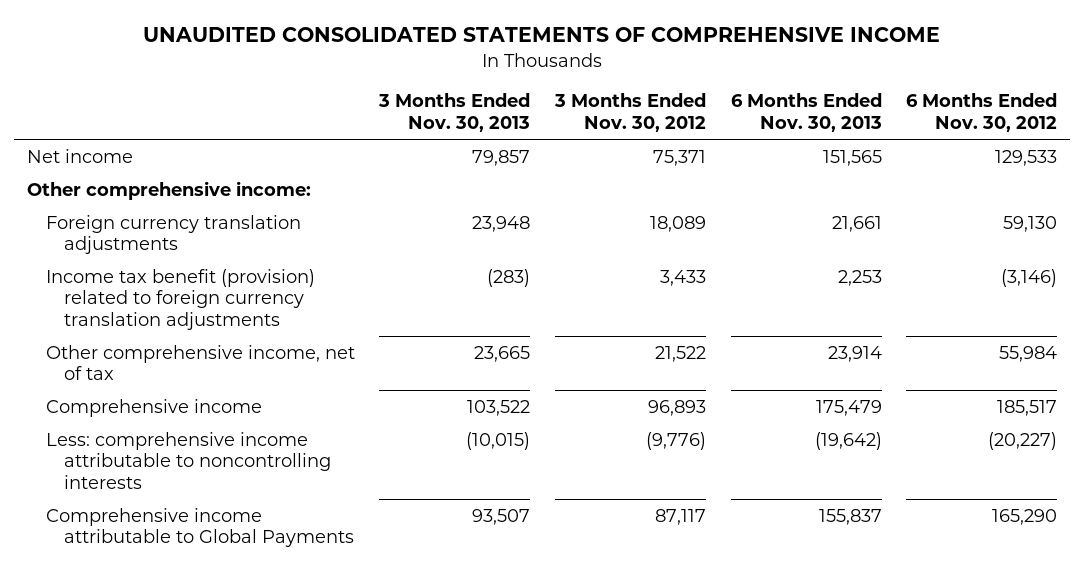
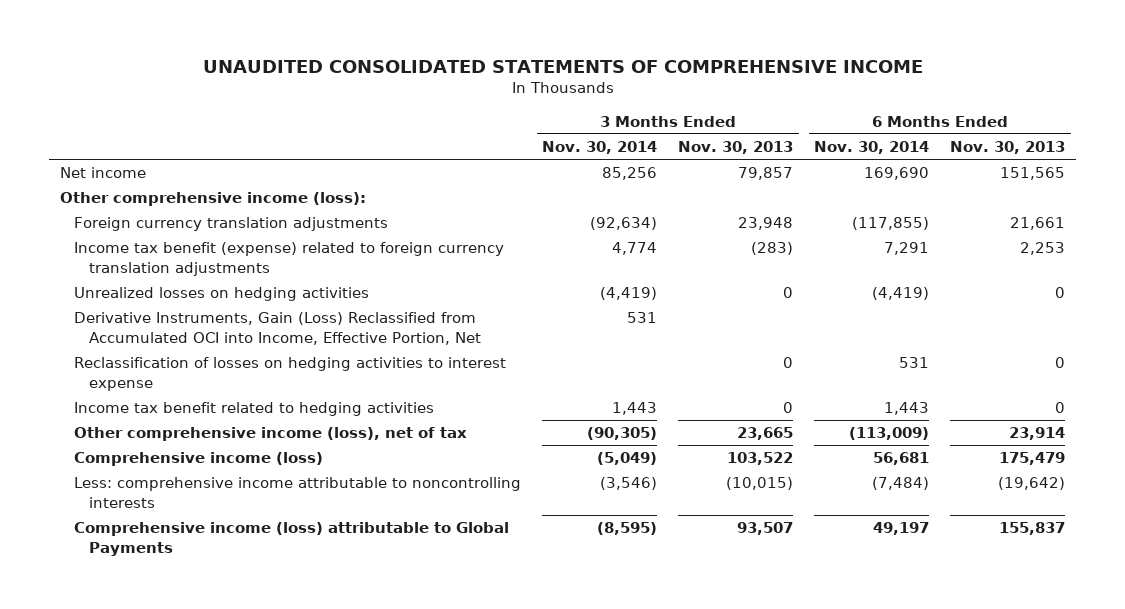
[553,93,706,133] 3 Months Ended Nov. 30, 2012 -> none
[906,93,1058,133] 6 Months Ended Nov. 30, 2012 -> none
none -> [542,141,658,155] Nov. 30, 2014
none -> [814,141,930,155] Nov. 30, 2014
[26,180,311,200] Other comprehensive income: -> [59,192,366,207] Other comprehensive income (loss):
[45,268,315,331] Income tax benefit (provision) related to foreign currency translation adjustments -> [74,242,505,276] Income tax benefit (expense) related to foreign currency translation adjustments
none -> [74,287,370,302] Unrealized losses on hedging activities
none -> [74,312,482,345] Derivative Instruments, Gain (Loss) Reclassified from Accumulated OCI into Income, Effective Portion, Net
none -> [74,357,507,391] Reclassification of losses on hedging activities to interest expense
none -> [74,402,435,417] Income tax benefit related to hedging activities
[45,344,355,381] Other comprehensive income, net of tax -> [74,427,468,442] Other comprehensive income (loss), net of tax
[45,398,262,417] Comprehensive income -> [74,452,324,467] Comprehensive income (loss)
[45,507,355,548] Comprehensive income attributable to Global Payments -> [74,522,510,556] Comprehensive income (loss) attributable to Global Payments

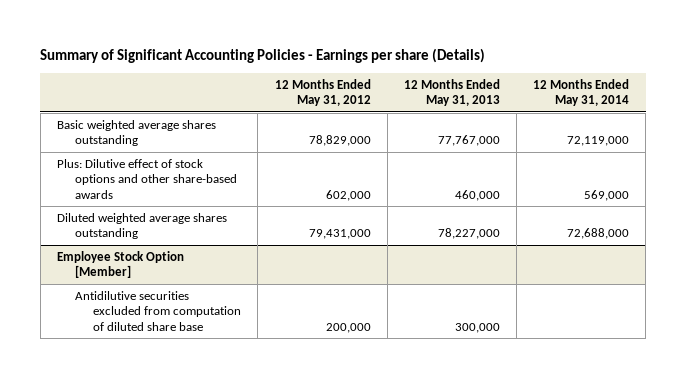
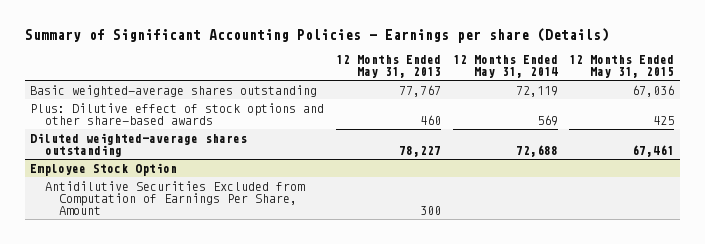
[274,78,371,107] 12 Months Ended May 31, 2012 -> none
none -> [569,54,675,78] 12 Months Ended May 31, 2015
[56,119,216,147] Basic weighted average shares outstanding -> [30,84,318,97] Basic weighted-average shares outstanding
[437,135,500,147] 77,767,000 -> [399,84,442,97] 77,767
[567,136,630,147] 72,119,000 -> [515,85,558,97] 72,119
[454,189,500,201] 460,000 -> [420,114,442,125] 460
[584,189,630,201] 569,000 -> [536,114,558,126] 569
[56,212,227,240] Diluted weighted average shares outstanding -> [30,132,248,157] Diluted weighted-average shares outstanding
[437,228,500,240] 78,227,000 -> [399,145,442,157] 78,227
[567,228,630,240] 72,688,000 -> [515,144,558,157] 72,688
[56,250,184,279] Employee Stock Option [Member] -> [30,162,178,176] Employee Stock Option
[75,290,242,331] Antidilutive securities excluded from computation of diluted share base -> [44,180,305,215] Antidilutive Securities Excluded from Computation of Earnings Per Share, Amount
[454,322,500,333] 300,000 -> [420,205,442,215] 300

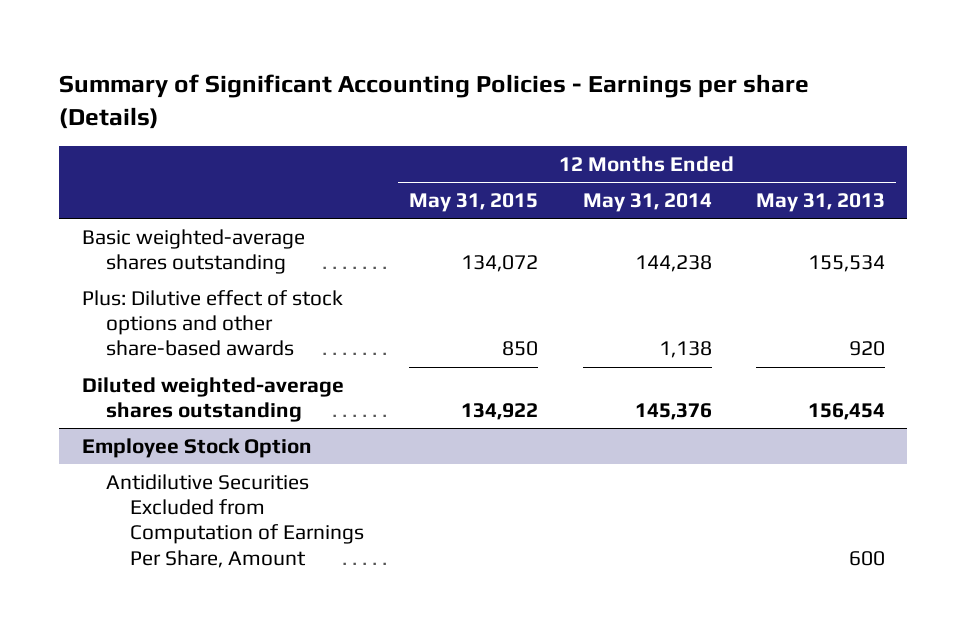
[399,84,442,97] 77,767 -> [808,255,886,273] 155,534
[515,85,558,97] 72,119 -> [634,255,712,273] 144,238
[632,84,675,97] 67,036 -> [461,255,539,273] 134,072
[420,114,442,125] 460 -> [849,341,886,357] 920
[536,114,558,126] 569 -> [658,341,712,359] 1,138
[653,115,675,125] 425 -> [502,341,539,357] 850
[399,145,442,157] 78,227 -> [808,403,886,421] 156,454
[515,144,558,157] 72,688 -> [634,403,712,421] 145,376
[632,144,675,157] 67,461 -> [461,403,539,421] 134,922
[420,205,442,215] 300 -> [849,550,886,566] 600

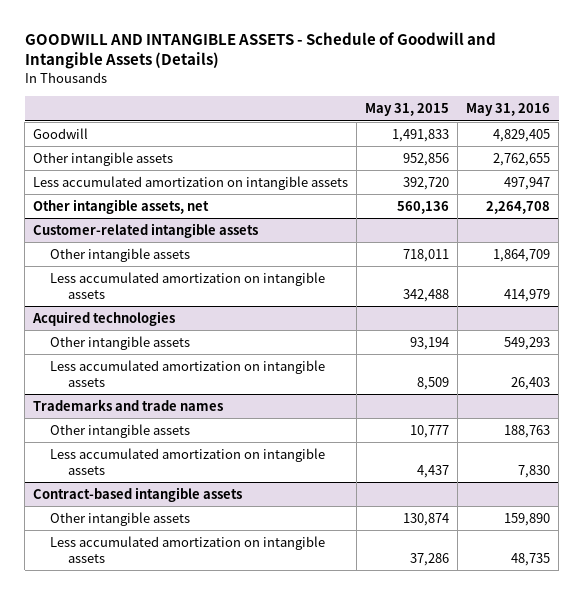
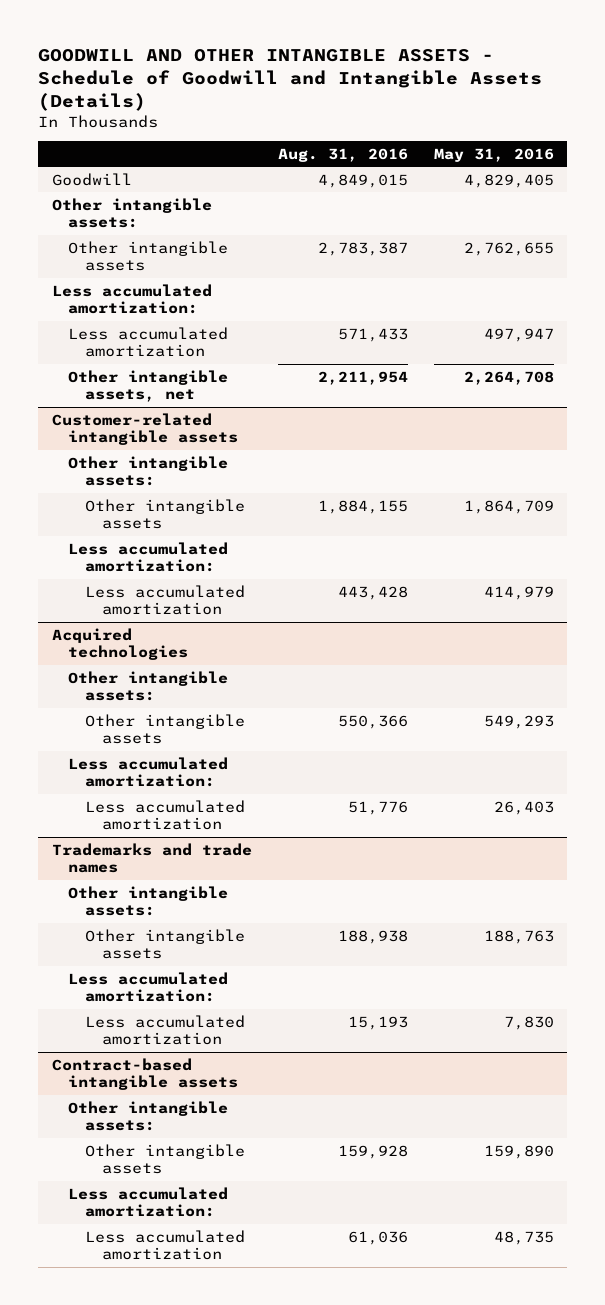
[24,32,496,70] GOODWILL AND INTANGIBLE ASSETS - Schedule of Goodwill and Intangible Assets (Details) -> [38,49,543,111] GOODWILL AND OTHER INTANGIBLE ASSETS - Schedule of Goodwill and Intangible Assets (Details)
[365,103,450,117] May 31, 2015 -> none
none -> [277,148,408,163] Aug. 31, 2016
none -> [51,197,212,229] Other intangible assets:
none -> [51,283,212,315] Less accumulated amortization:
[33,176,349,191] Less accumulated amortization on intangible assets -> [68,326,229,358] Less accumulated amortization
none -> [68,455,229,487] Other intangible assets:
none -> [68,541,229,573] Less accumulated amortization:
[50,272,326,299] Less accumulated amortization on intangible assets -> [84,584,245,616] Less accumulated amortization
none -> [68,670,229,702] Other intangible assets:
none -> [68,756,229,788] Less accumulated amortization:
[50,360,326,387] Less accumulated amortization on intangible assets -> [84,799,245,831] Less accumulated amortization
none -> [68,885,229,917] Other intangible assets:
none -> [68,971,229,1003] Less accumulated amortization:
[50,448,326,475] Less accumulated amortization on intangible assets -> [84,1014,245,1046] Less accumulated amortization
none -> [68,1100,229,1132] Other intangible assets:
none -> [68,1186,229,1218] Less accumulated amortization:
[50,536,326,563] Less accumulated amortization on intangible assets -> [84,1229,245,1261] Less accumulated amortization

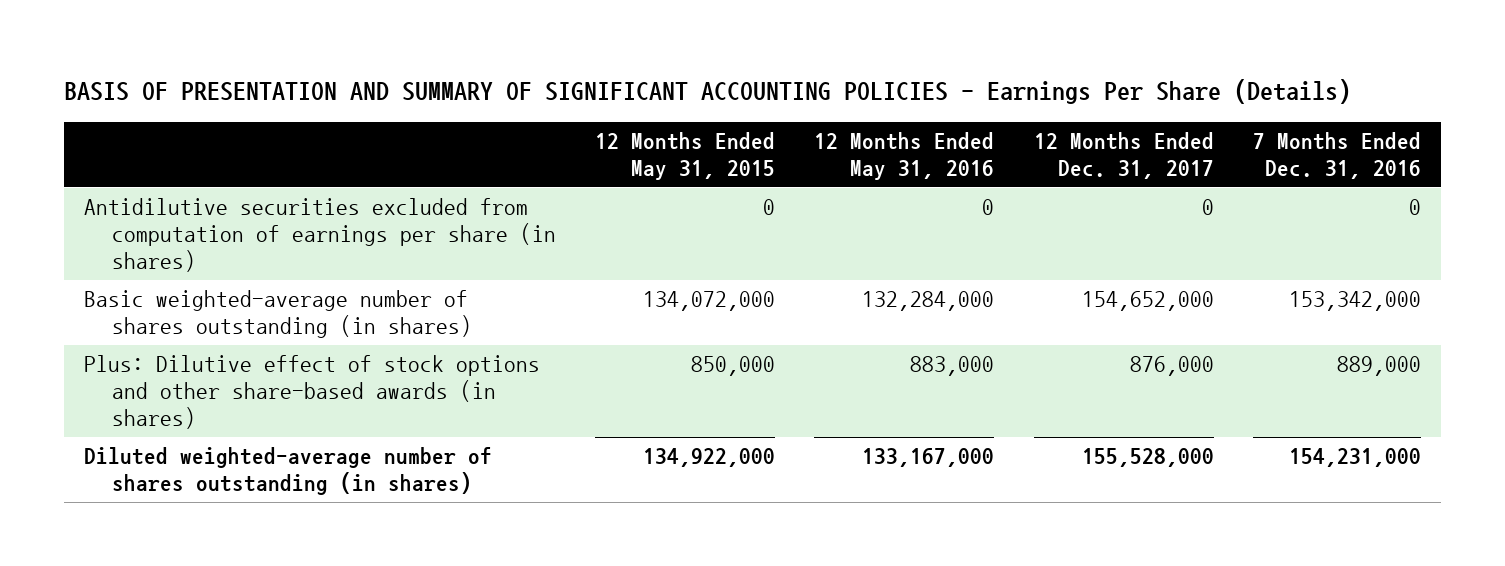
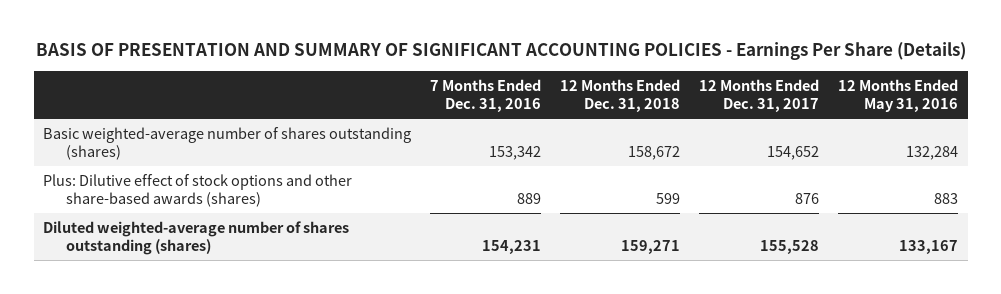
[595,132,776,181] 12 Months Ended May 31, 2015 -> none
none -> [560,78,681,112] 12 Months Ended Dec. 31, 2018
[83,198,556,273] Antidilutive securities excluded from computation of earnings per share (in shares) -> none
[83,290,472,339] Basic weighted-average number of shares outstanding (in shares) -> [43,126,412,160] Basic weighted-average number of shares outstanding (shares)
[862,291,995,312] 132,284,000 -> [906,145,959,160] 132,284
[1081,291,1214,312] 154,652,000 -> [767,145,820,160] 154,652
[1289,291,1422,312] 153,342,000 -> [489,145,542,160] 153,342
[83,355,540,430] Plus: Dilutive effect of stock options and other share-based awards (in shares) -> [43,173,353,207] Plus: Dilutive effect of stock options and other share-based awards (shares)
[910,356,995,377] 883,000 -> [934,192,959,204] 883
[1129,356,1214,377] 876,000 -> [795,192,820,204] 876
[1337,356,1422,377] 889,000 -> [517,192,542,204] 889
[83,447,492,496] Diluted weighted-average number of shares outstanding (in shares) -> [43,220,350,255] Diluted weighted-average number of shares outstanding (shares)
[862,448,995,468] 133,167,000 -> [899,239,959,254] 133,167
[1081,448,1214,468] 155,528,000 -> [760,239,820,254] 155,528
[1289,448,1422,468] 154,231,000 -> [482,239,542,254] 154,231

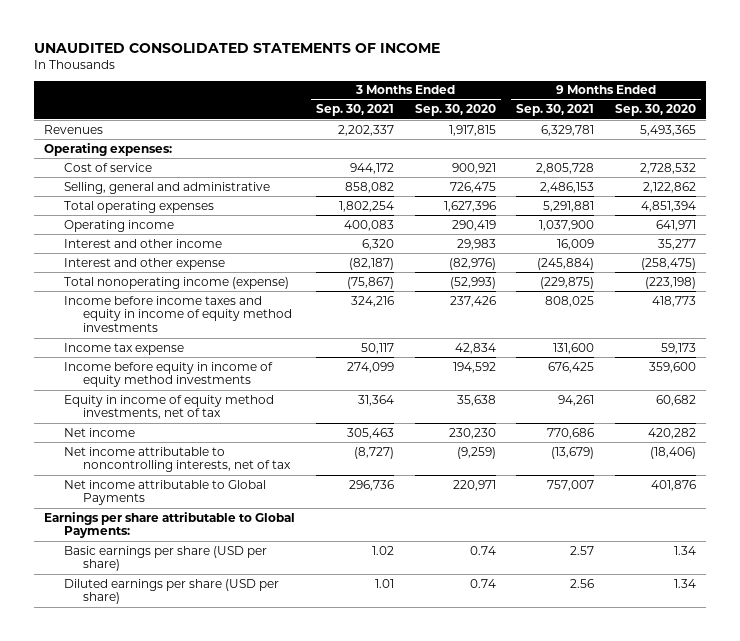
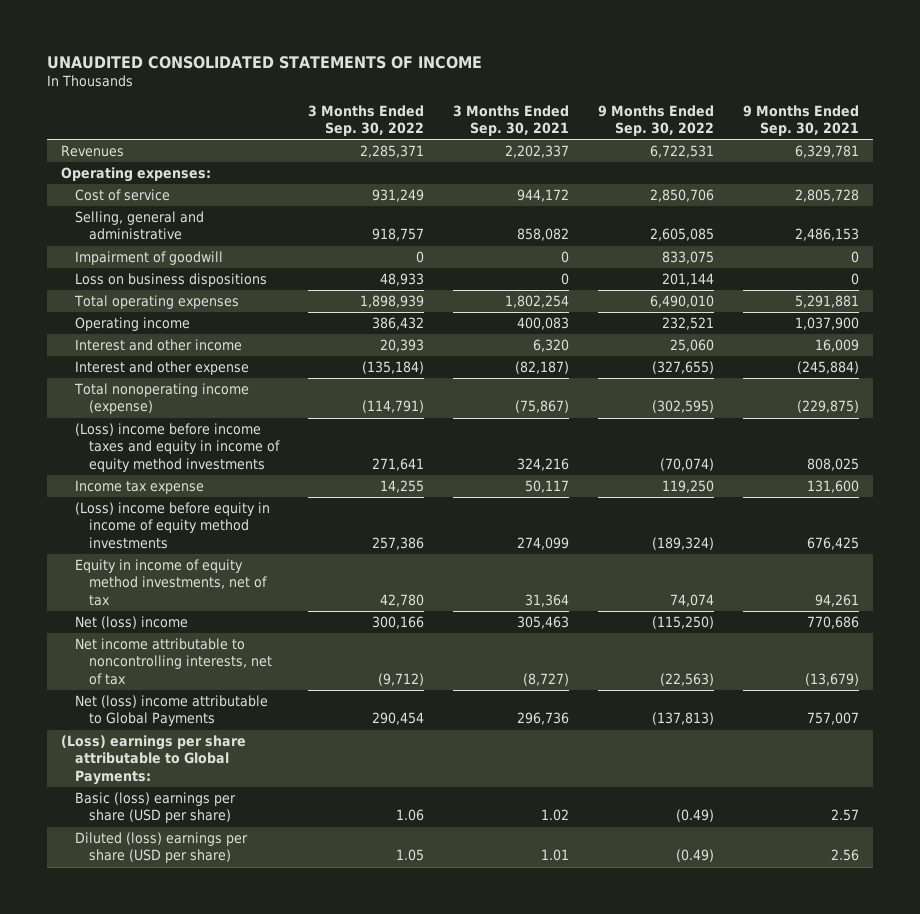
[414,104,496,117] Sep. 30, 2020 -> none
[614,104,696,117] Sep. 30, 2020 -> none
none -> [308,104,425,137] 3 Months Ended Sep. 30, 2022
none -> [597,104,714,137] 9 Months Ended Sep. 30, 2022
none -> [75,251,224,266] Impairment of goodwill
none -> [75,273,268,288] Loss on business dispositions
[63,295,292,333] Income before income taxes and equity in income of equity method investments -> [75,423,281,472] (Loss) income before income taxes and equity in income of equity method investments
[63,361,273,388] Income before equity in income of equity method investments -> [75,502,271,549] (Loss) income before equity in income of equity method investments
[63,427,135,437] Net income -> [75,616,189,630] Net (loss) income
[63,479,266,506] Net income attributable to Global Payments -> [75,695,269,727] Net (loss) income attributable to Global Payments
[44,511,296,539] Earnings per share attributable to Global Payments: -> [61,735,247,785] (Loss) earnings per share attributable to Global Payments:
[63,545,267,572] Basic earnings per share (USD per share) -> [75,792,237,824] Basic (loss) earnings per share (USD per share)
[63,578,279,605] Diluted earnings per share (USD per share) -> [75,832,249,864] Diluted (loss) earnings per share (USD per share)

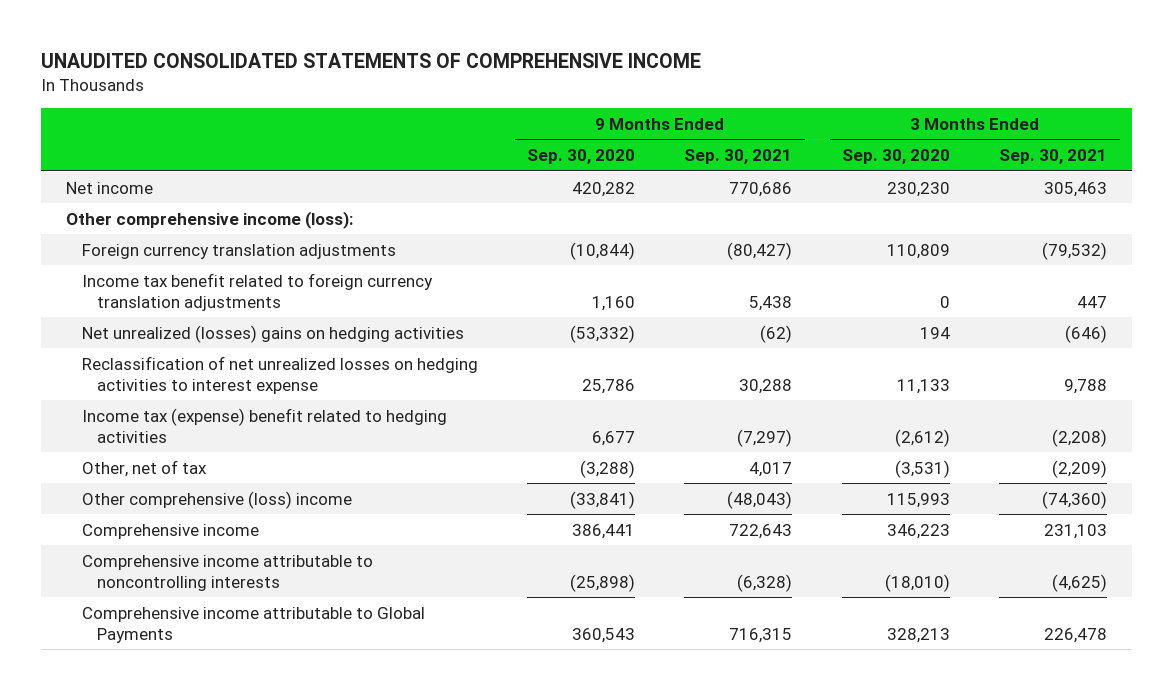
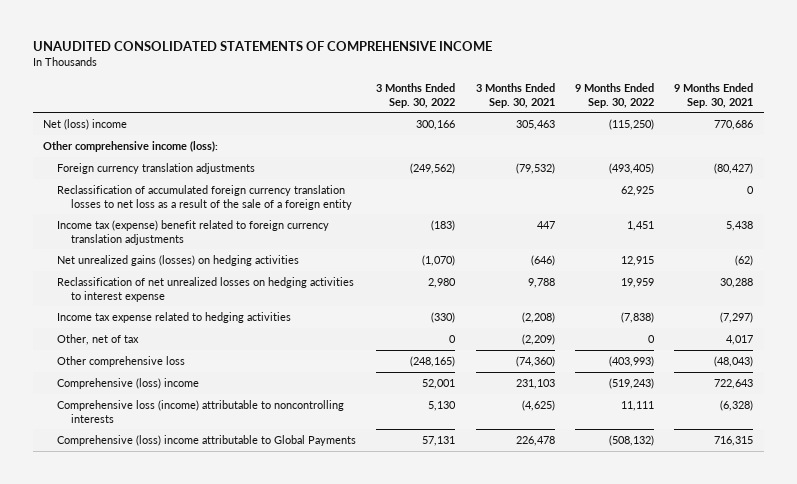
[527,149,636,165] Sep. 30, 2020 -> none
[841,149,950,165] Sep. 30, 2020 -> none
none -> [376,82,456,108] 3 Months Ended Sep. 30, 2022
none -> [575,82,655,108] 9 Months Ended Sep. 30, 2022
[66,181,154,194] Net income -> [43,118,128,130] Net (loss) income
none -> [57,184,352,210] Reclassification of accumulated foreign currency translation losses to net loss as a result of the sale of a foreign entity
[81,272,433,311] Income tax benefit related to foreign currency translation adjustments -> [57,219,330,245] Income tax (expense) benefit related to foreign currency translation adjustments
[81,324,464,343] Net unrealized (losses) gains on hedging activities -> [57,254,300,266] Net unrealized gains (losses) on hedging activities
[81,407,447,443] Income tax (expense) benefit related to hedging activities -> [57,311,292,323] Income tax expense related to hedging activities
[81,490,352,509] Other comprehensive (loss) income -> [57,355,186,367] Other comprehensive loss
[81,523,259,539] Comprehensive income -> [57,377,200,389] Comprehensive (loss) income
[81,554,373,591] Comprehensive income attributable to noncontrolling interests -> [57,399,345,423] Comprehensive loss (income) attributable to noncontrolling interests
[81,606,425,643] Comprehensive income attributable to Global Payments -> [57,434,357,446] Comprehensive (loss) income attributable to Global Payments

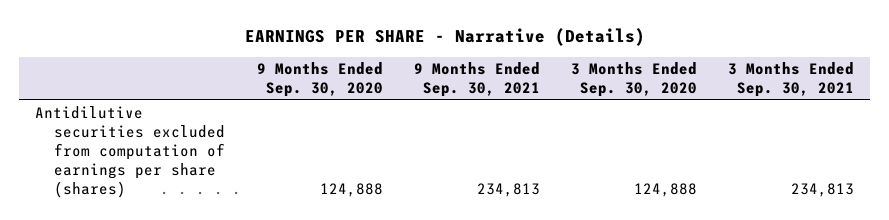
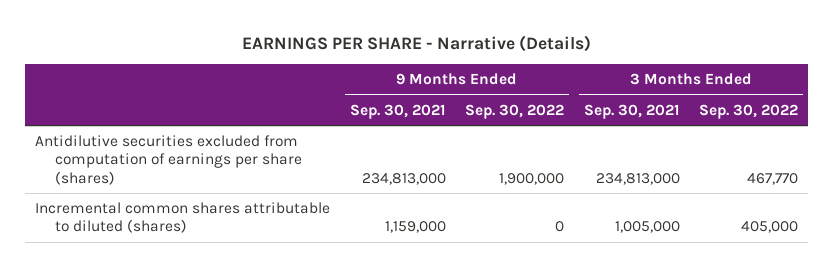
[256,62,383,98] 9 Months Ended Sep. 30, 2020 -> none
[571,62,698,98] 3 Months Ended Sep. 30, 2020 -> none
none -> [465,103,565,119] Sep. 30, 2022
none -> [699,103,799,119] Sep. 30, 2022
[476,183,540,198] 234,813 -> [361,172,446,185] 234,813,000
[791,183,855,198] 234,813 -> [595,172,680,185] 234,813,000
none -> [35,201,331,234] Incremental common shares attributable to diluted (shares)

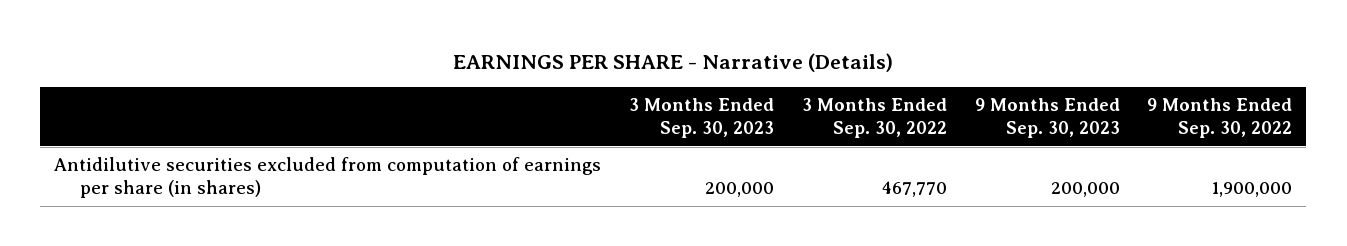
[349,103,446,119] Sep. 30, 2021 -> none
[583,103,680,119] Sep. 30, 2021 -> none
none -> [629,98,775,139] 3 Months Ended Sep. 30, 2023
none -> [974,98,1120,139] 9 Months Ended Sep. 30, 2023
[35,201,331,234] Incremental common shares attributable to diluted (shares) -> none
[35,134,303,185] Antidilutive securities excluded from computation of earnings per share (shares) -> [54,157,602,198] Antidilutive securities excluded from computation of earnings per share (in shares)

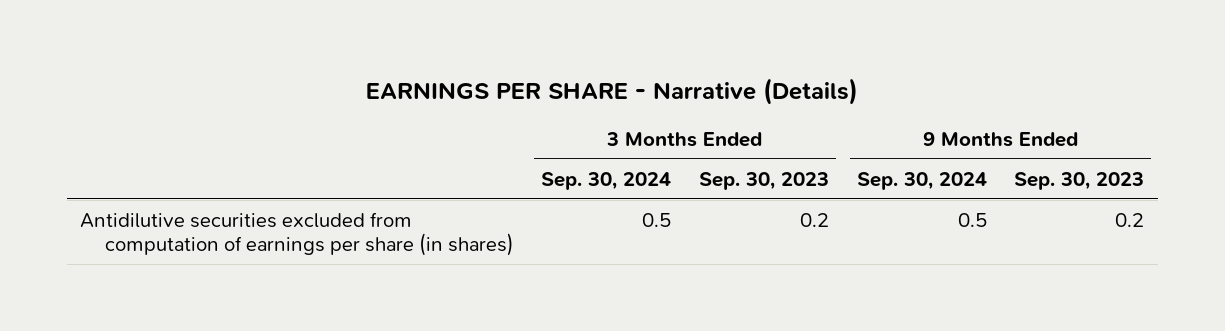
[801,98,947,139] 3 Months Ended Sep. 30, 2022 -> none
[1147,98,1293,139] 9 Months Ended Sep. 30, 2022 -> none
none -> [541,171,672,190] Sep. 30, 2024
none -> [856,171,987,190] Sep. 30, 2024
[705,181,775,197] 200,000 -> [800,212,830,227] 0.2
[1050,181,1120,197] 200,000 -> [1115,212,1145,227] 0.2

